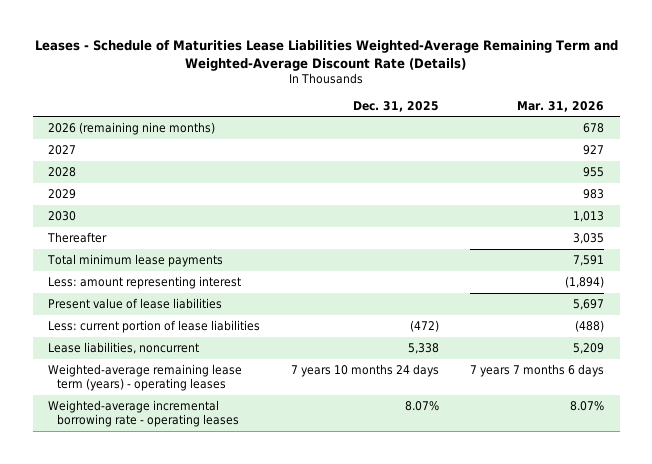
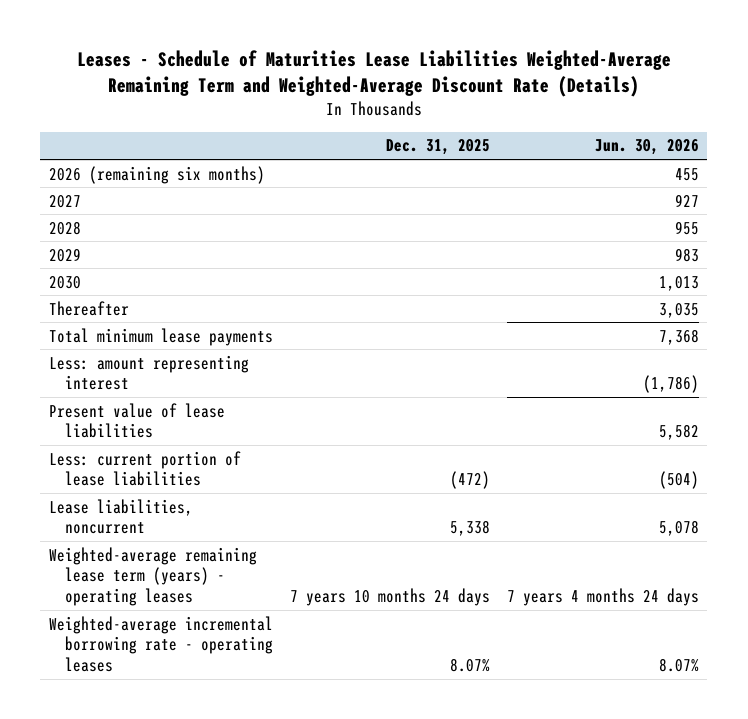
[517,100,605,112] Mar. 31, 2026 -> none
none -> [594,139,699,156] Jun. 30, 2026
[48,122,216,136] 2026 (remaining nine months) -> [48,165,265,184] 2026 (remaining six months)

